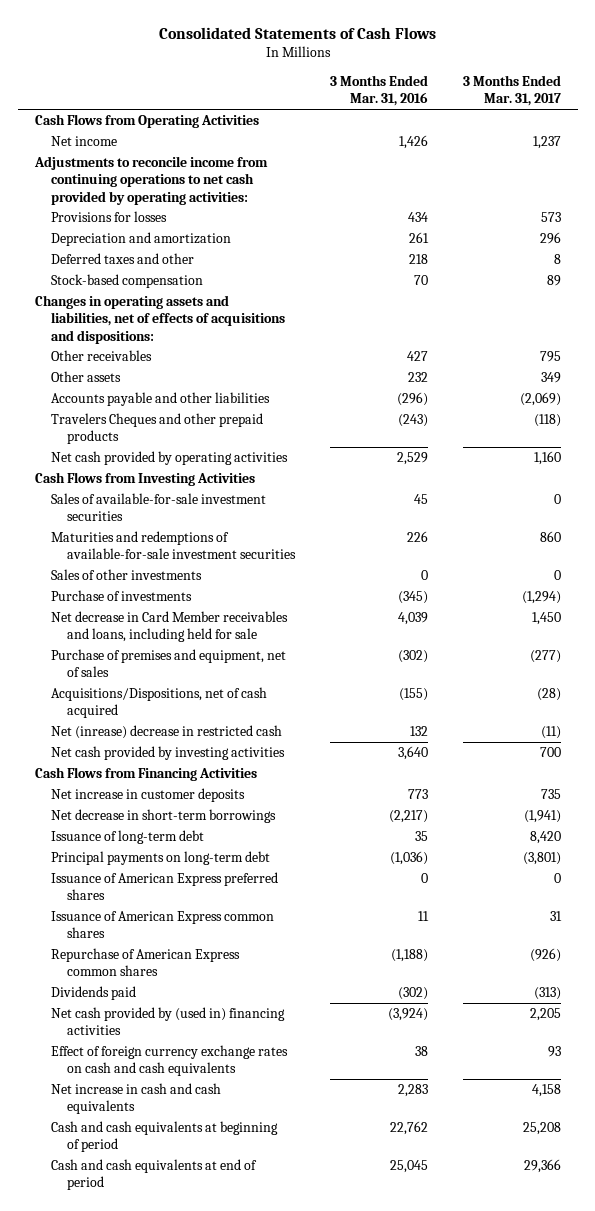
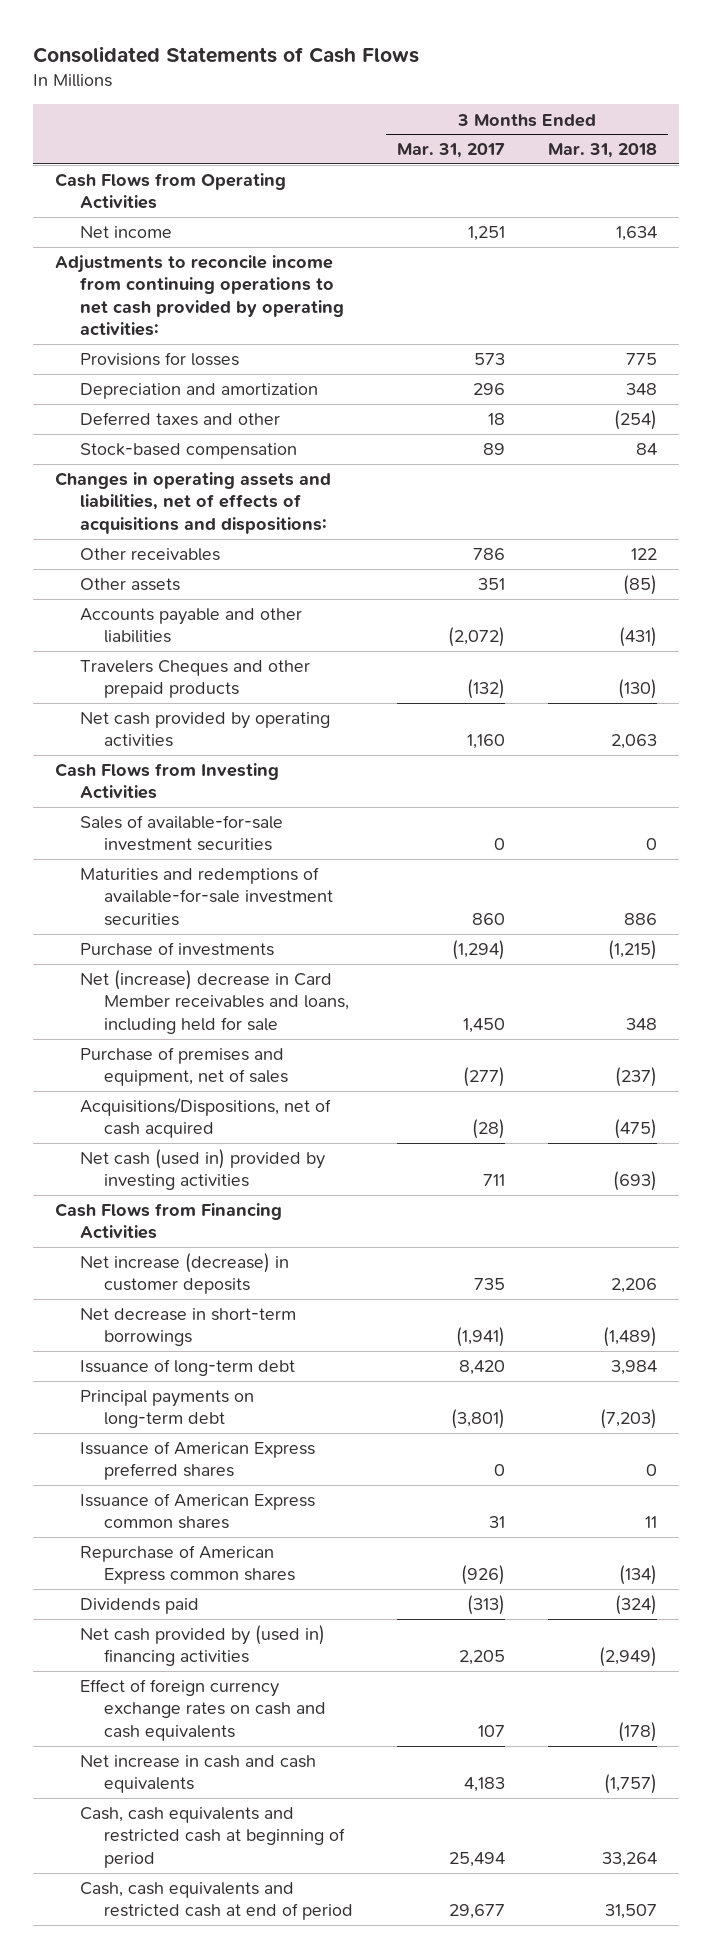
[329,75,428,107] 3 Months Ended Mar. 31, 2016 -> none
none -> [548,143,658,159] Mar. 31, 2018
[532,135,561,149] 1,237 -> [467,226,505,242] 1,251
[553,253,561,264] 8 -> [487,413,505,426] 18
[539,350,561,362] 795 -> [472,548,505,561] 786
[540,371,561,383] 349 -> [477,578,505,591] 351
[519,391,561,406] (2,069) -> [447,627,505,648] (2,072)
[533,413,561,427] (118) -> [466,679,505,700] (132)
[50,568,202,580] Sales of other investments -> none
[50,610,288,643] Net decrease in Card Member receivables and loans, including held for sale -> [79,970,350,1034] Net (increase) decrease in Card Member receivables and loans, including held for sale
[50,724,282,739] Net (inrease) decrease in restricted cash -> none
[50,745,285,760] Net cash provided by investing activities -> [79,1149,325,1191] Net cash (used in) provided by investing activities
[539,746,561,757] 700 -> [482,1174,505,1187] 711
[50,787,245,802] Net increase in customer deposits -> [79,1253,289,1295] Net increase (decrease) in customer deposits
[547,1045,561,1057] 93 -> [477,1724,505,1737] 107
[531,1083,561,1097] 4,158 -> [463,1777,505,1793] 4,183
[50,1120,278,1153] Cash and cash equivalents at beginning of period -> [79,1807,346,1868] Cash, cash equivalents and restricted cash at beginning of period
[522,1121,561,1135] 25,208 -> [448,1851,505,1867] 25,494
[50,1158,257,1191] Cash and cash equivalents at end of period -> [79,1882,354,1921] Cash, cash equivalents and restricted cash at end of period
[523,1158,561,1173] 29,366 -> [448,1904,505,1920] 29,677

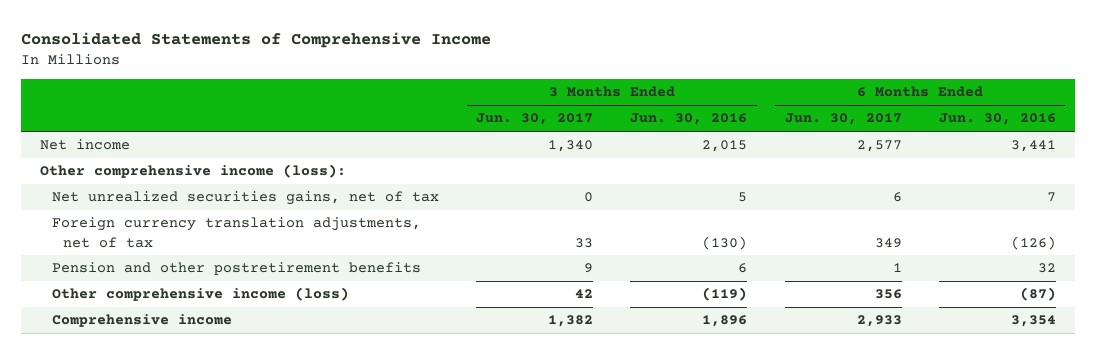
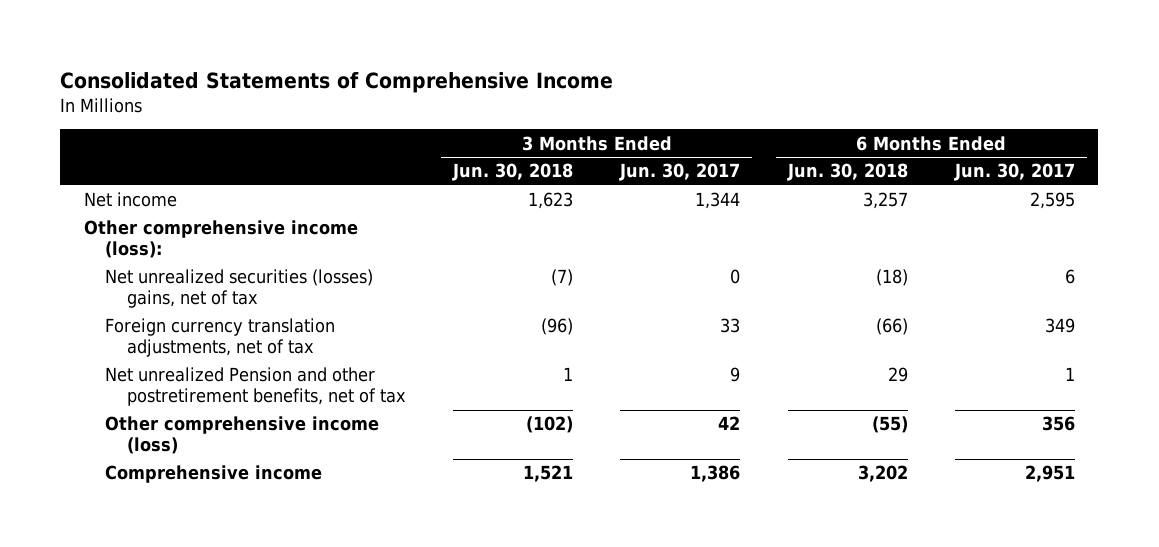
[630,113,748,126] Jun. 30, 2016 -> none
[939,113,1057,126] Jun. 30, 2016 -> none
none -> [452,163,574,182] Jun. 30, 2018
none -> [786,163,908,182] Jun. 30, 2018
[547,140,593,153] 1,340 -> [695,192,741,210] 1,344
[856,140,902,153] 2,577 -> [1029,192,1075,210] 2,595
[51,191,439,206] Net unrealized securities gains, net of tax -> [105,269,374,309] Net unrealized securities (losses) gains, net of tax
[51,262,421,276] Pension and other postretirement benefits -> [105,367,406,407] Net unrealized Pension and other postretirement benefits, net of tax
[547,315,593,328] 1,382 -> [690,465,741,483] 1,386
[856,315,902,328] 2,933 -> [1024,465,1075,483] 2,951

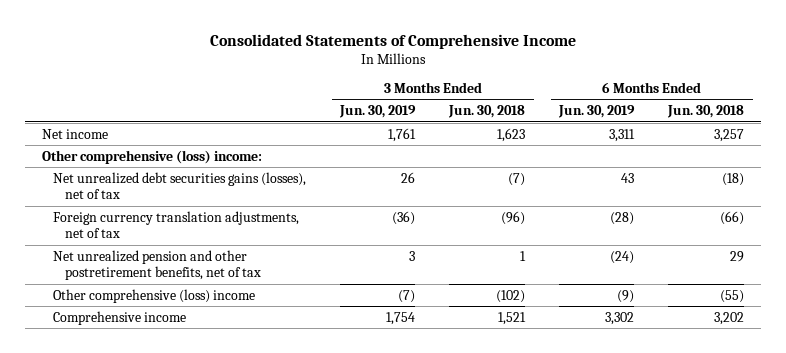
[619,163,741,182] Jun. 30, 2017 -> none
[953,163,1075,182] Jun. 30, 2017 -> none
none -> [339,105,417,119] Jun. 30, 2019
none -> [558,105,636,119] Jun. 30, 2019
[83,220,358,259] Other comprehensive income (loss): -> [41,149,262,164] Other comprehensive (loss) income:
[105,269,374,309] Net unrealized securities (losses) gains, net of tax -> [53,171,307,200] Net unrealized debt securities gains (losses), net of tax
[105,367,406,407] Net unrealized Pension and other postretirement benefits, net of tax -> [53,249,262,281] Net unrealized pension and other postretirement benefits, net of tax
[105,416,380,455] Other comprehensive income (loss) -> [53,288,256,303] Other comprehensive (loss) income

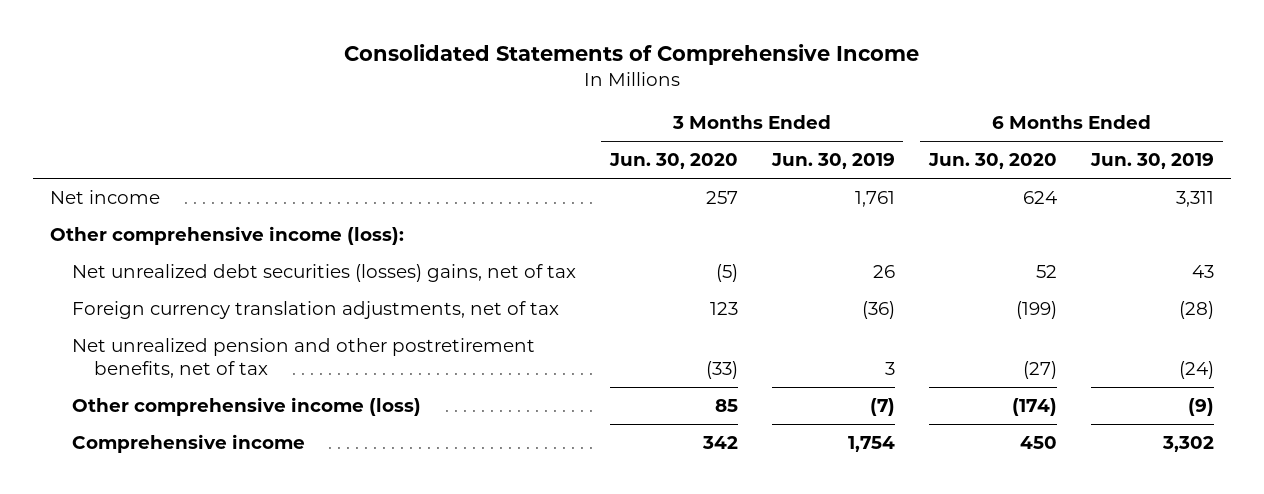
[448,105,526,119] Jun. 30, 2018 -> none
[667,105,745,119] Jun. 30, 2018 -> none
none -> [608,153,738,170] Jun. 30, 2020
none -> [928,153,1058,170] Jun. 30, 2020
[41,149,262,164] Other comprehensive (loss) income: -> [49,225,404,245] Other comprehensive income (loss):
[53,171,307,200] Net unrealized debt securities gains (losses), net of tax -> [71,263,576,282] Net unrealized debt securities (losses) gains, net of tax
[53,288,256,303] Other comprehensive (loss) income -> [71,396,421,416] Other comprehensive income (loss)

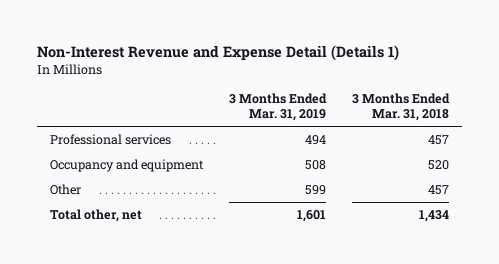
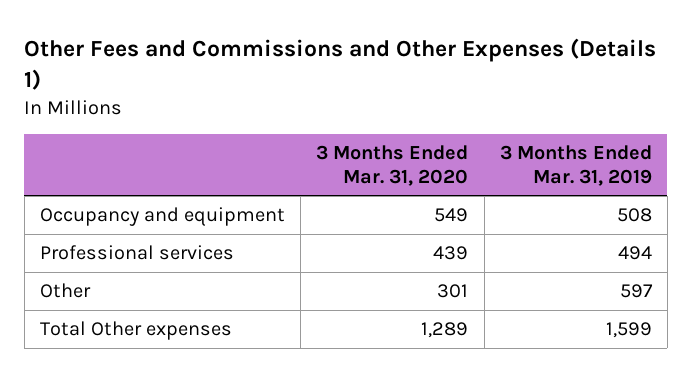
[37,44,400,61] Non-Interest Revenue and Expense Detail (Details 1) -> [24,37,657,90] Other Fees and Commissions and Other Expenses (Details 1)
[352,92,451,122] 3 Months Ended Mar. 31, 2018 -> none
none -> [316,145,469,186] 3 Months Ended Mar. 31, 2020
[50,133,172,145] Professional services -> [39,245,234,261] Professional services
[305,184,327,195] 599 -> [619,284,653,299] 597
[50,208,143,222] Total other, net -> [39,321,232,341] Total Other expenses
[297,209,327,222] 1,601 -> [605,322,652,339] 1,599

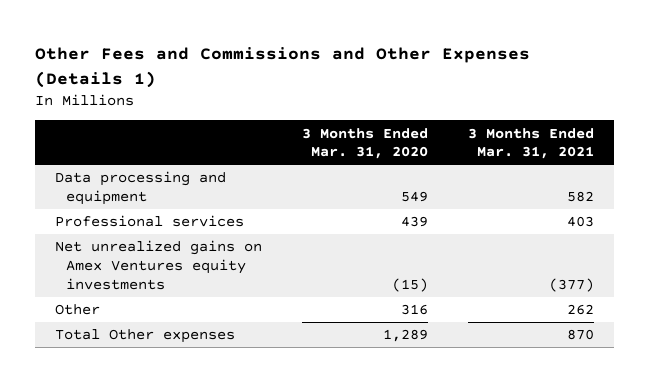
[499,145,652,186] 3 Months Ended Mar. 31, 2019 -> none
none -> [467,127,594,160] 3 Months Ended Mar. 31, 2021
[39,207,285,227] Occupancy and equipment -> [54,171,226,205] Data processing and equipment
none -> [54,240,262,290] Net unrealized gains on Amex Ventures equity investments
[437,284,469,299] 301 -> [400,304,428,316] 316

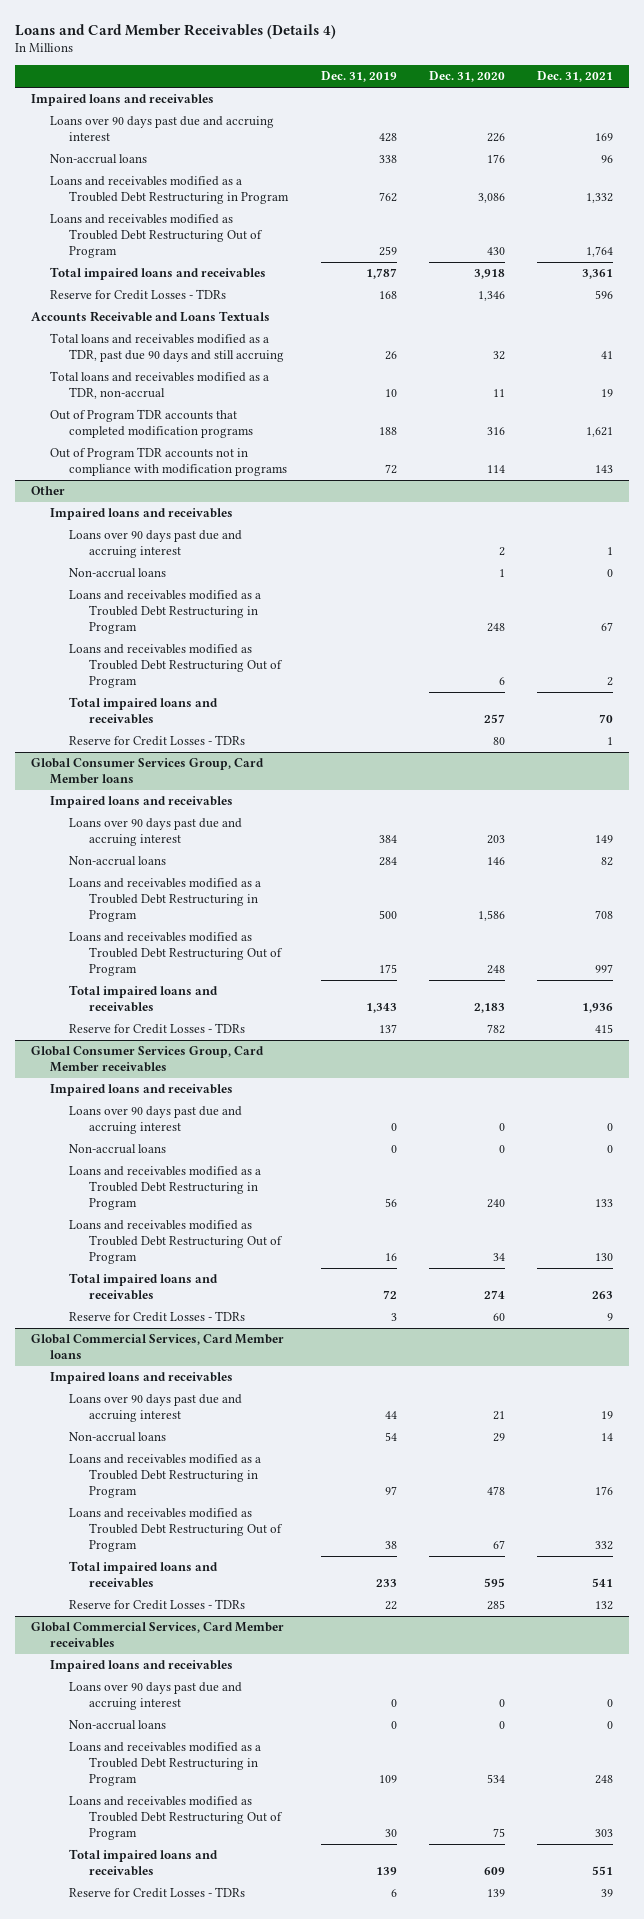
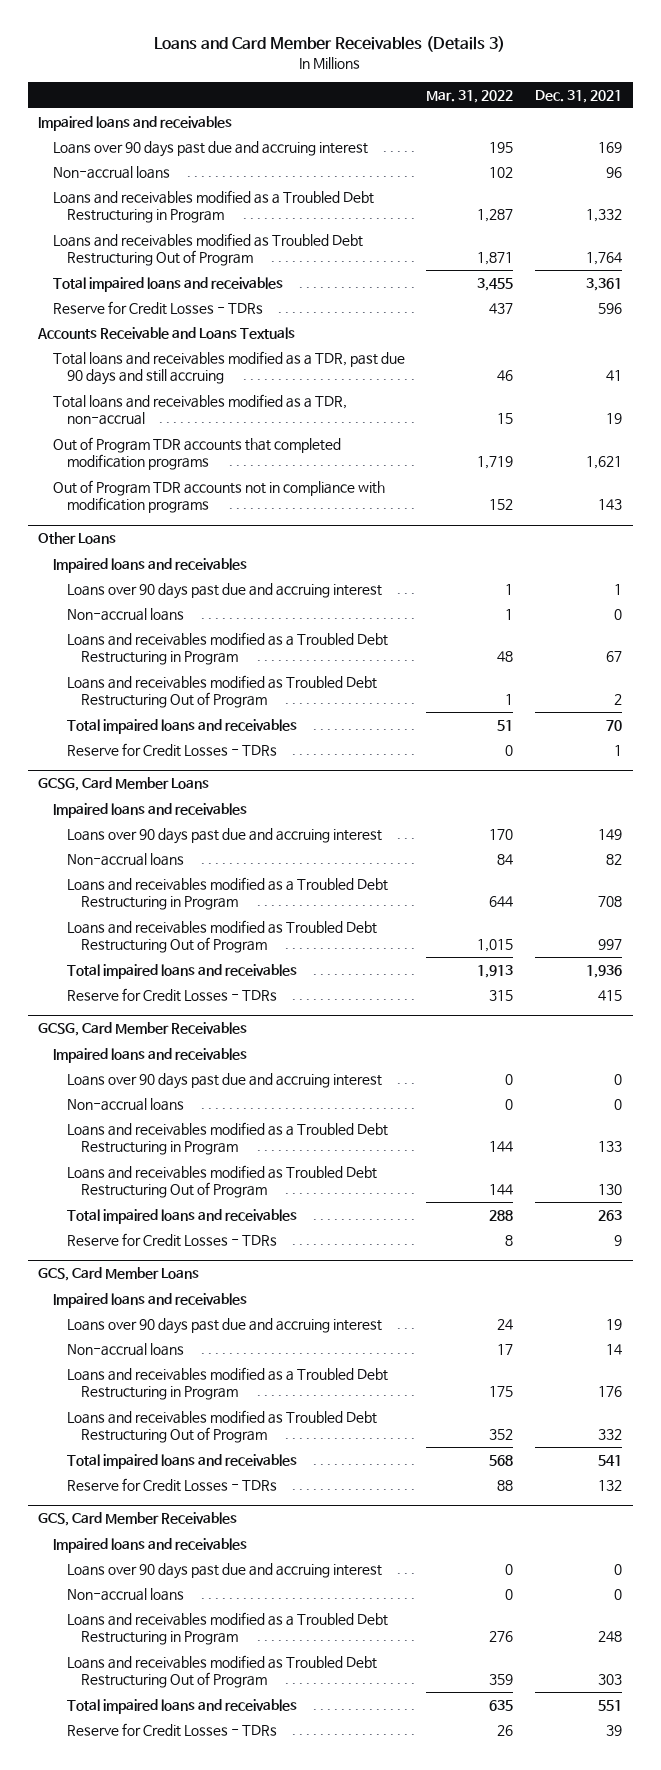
[14,23,336,39] Loans and Card Member Receivables (Details 4) -> [154,36,506,53] Loans and Card Member Receivables (Details 3)
[320,71,397,83] Dec. 31, 2019 -> none
[428,71,505,83] Dec. 31, 2020 -> none
none -> [426,90,514,104] Mar. 31, 2022
[30,486,65,496] Other -> [38,532,117,545] Other Loans
[30,758,264,785] Global Consumer Services Group, Card Member loans -> none
none -> [38,777,210,792] GCSG, Card Member Loans
[30,1046,264,1073] Global Consumer Services Group, Card Member receivables -> none
none -> [38,1022,248,1037] GCSG, Card Member Receivables
[30,1334,284,1360] Global Commercial Services, Card Member loans -> none
none -> [38,1267,200,1282] GCS, Card Member Loans
[30,1622,284,1649] Global Commercial Services, Card Member receivables -> none
none -> [38,1512,238,1527] GCS, Card Member Receivables

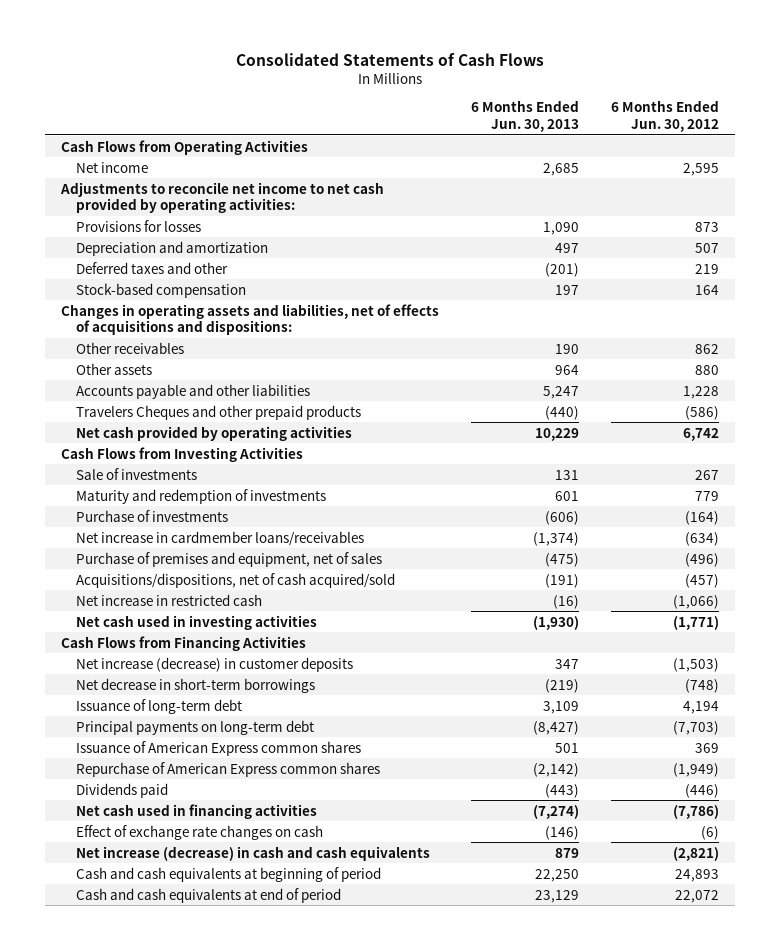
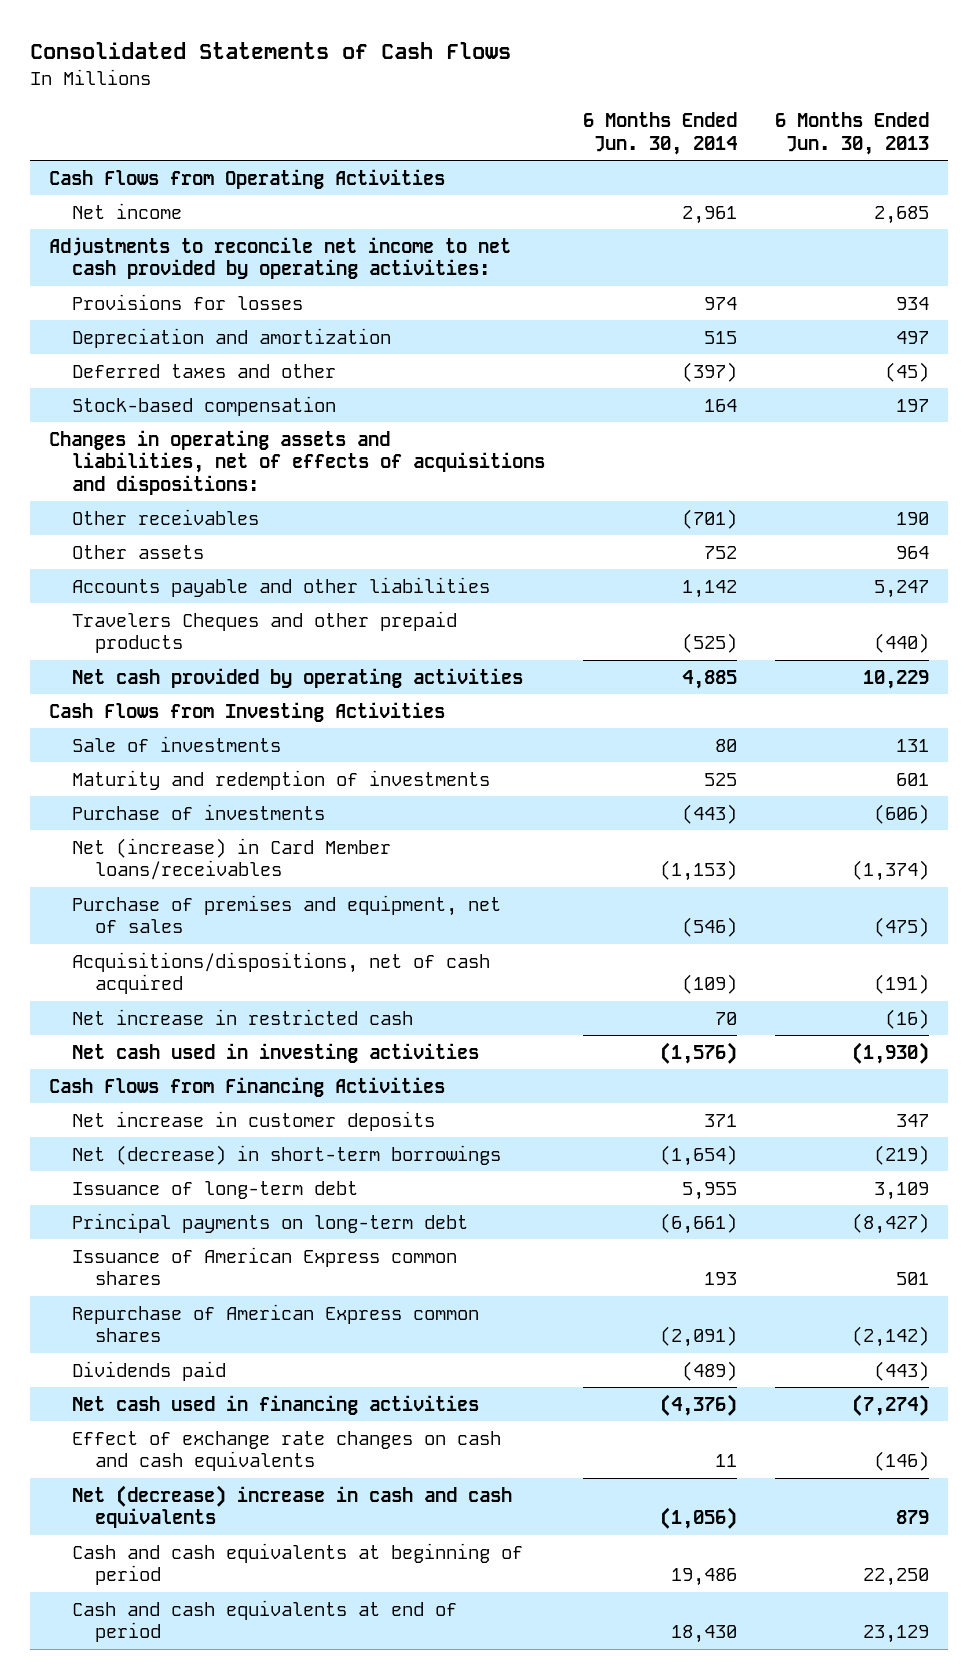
[610,100,719,132] 6 Months Ended Jun. 30, 2012 -> none
none -> [582,112,737,155] 6 Months Ended Jun. 30, 2014
[542,221,579,235] 1,090 -> [895,296,929,310] 934
[544,262,579,277] (201) -> [884,361,929,382] (45)
[76,530,365,546] Net increase in cardmember loans/receivables -> [72,837,392,881] Net (increase) in Card Member loans/receivables
[76,572,396,588] Acquisitions/dispositions, net of cash acquired/sold -> [72,951,491,995] Acquisitions/dispositions, net of cash acquired
[76,656,354,672] Net increase (decrease) in customer deposits -> [72,1110,436,1131] Net increase in customer deposits
[76,677,316,693] Net decrease in short-term borrowings -> [72,1144,502,1165] Net (decrease) in short-term borrowings
[76,824,324,840] Effect of exchange rate changes on cash -> [72,1430,502,1472] Effect of exchange rate changes on cash and cash equivalents
[76,845,431,861] Net increase (decrease) in cash and cash equivalents -> [72,1484,513,1529] Net (decrease) increase in cash and cash equivalents

